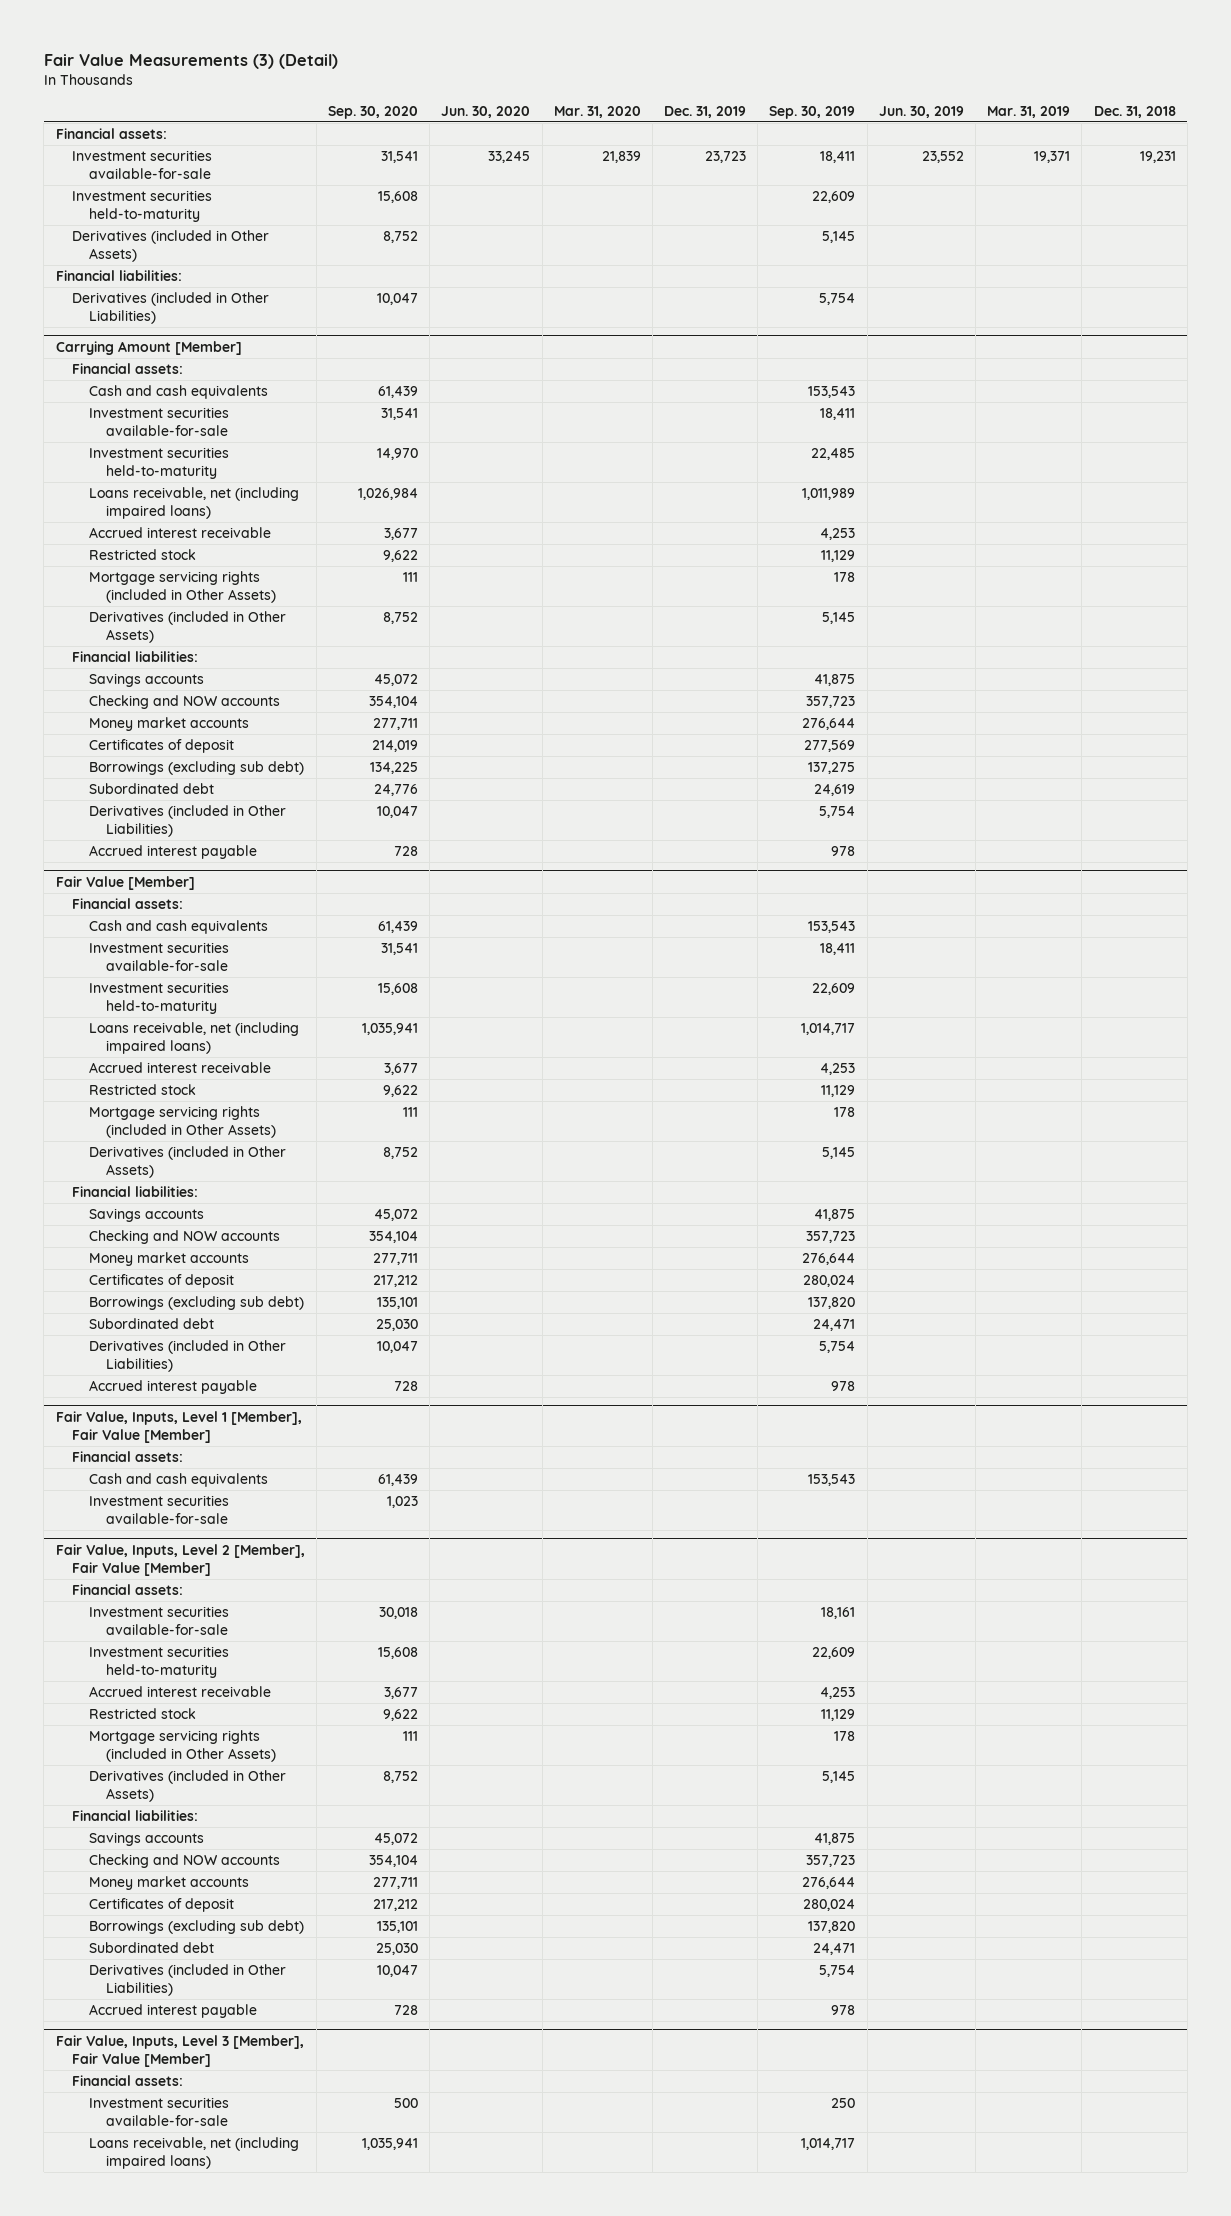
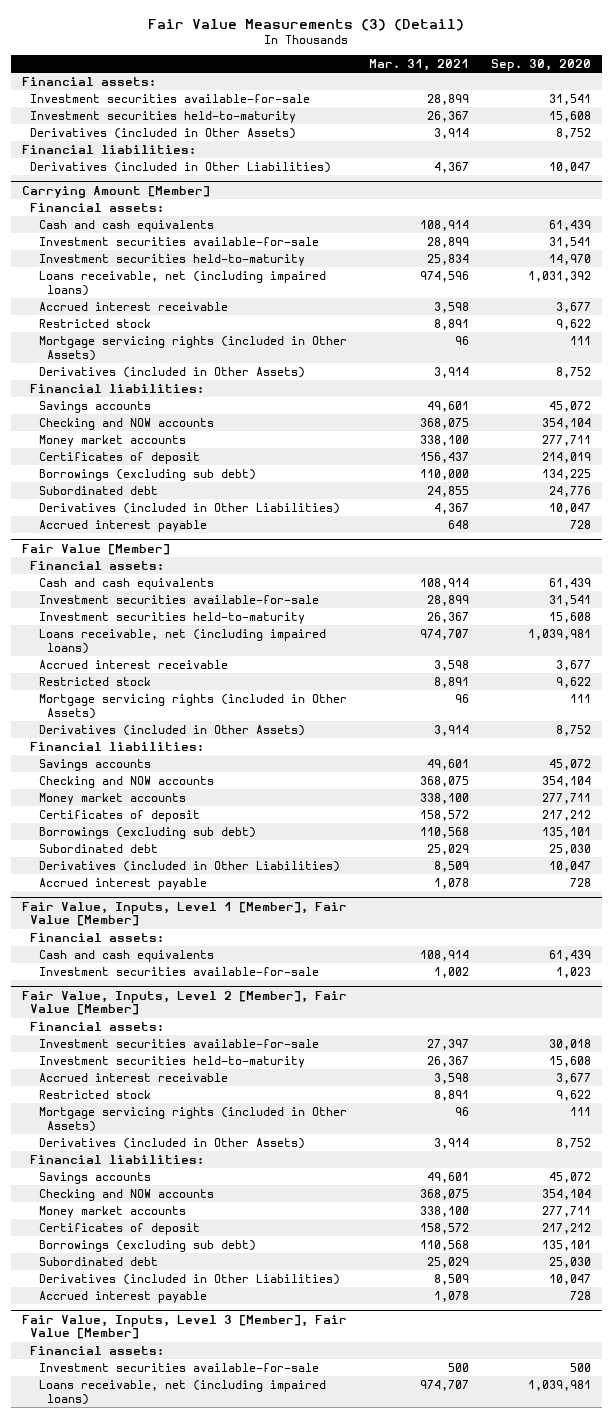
[441,105,531,118] Jun. 30, 2020 -> none
[553,105,641,118] Mar. 31, 2020 -> none
[664,105,747,118] Dec. 31, 2019 -> none
[769,105,856,119] Sep. 30, 2019 -> none
[878,105,964,118] Jun. 30, 2019 -> none
[987,105,1071,118] Mar. 31, 2019 -> none
[1093,105,1176,118] Dec. 31, 2018 -> none
none -> [368,58,469,71] Mar. 31, 2021
[357,488,418,501] 1,026,984 -> [527,270,591,282] 1,031,392
[361,1023,418,1036] 1,035,941 -> [527,628,591,640] 1,039,981
[361,2138,418,2151] 1,035,941 -> [527,1379,591,1391] 1,039,981

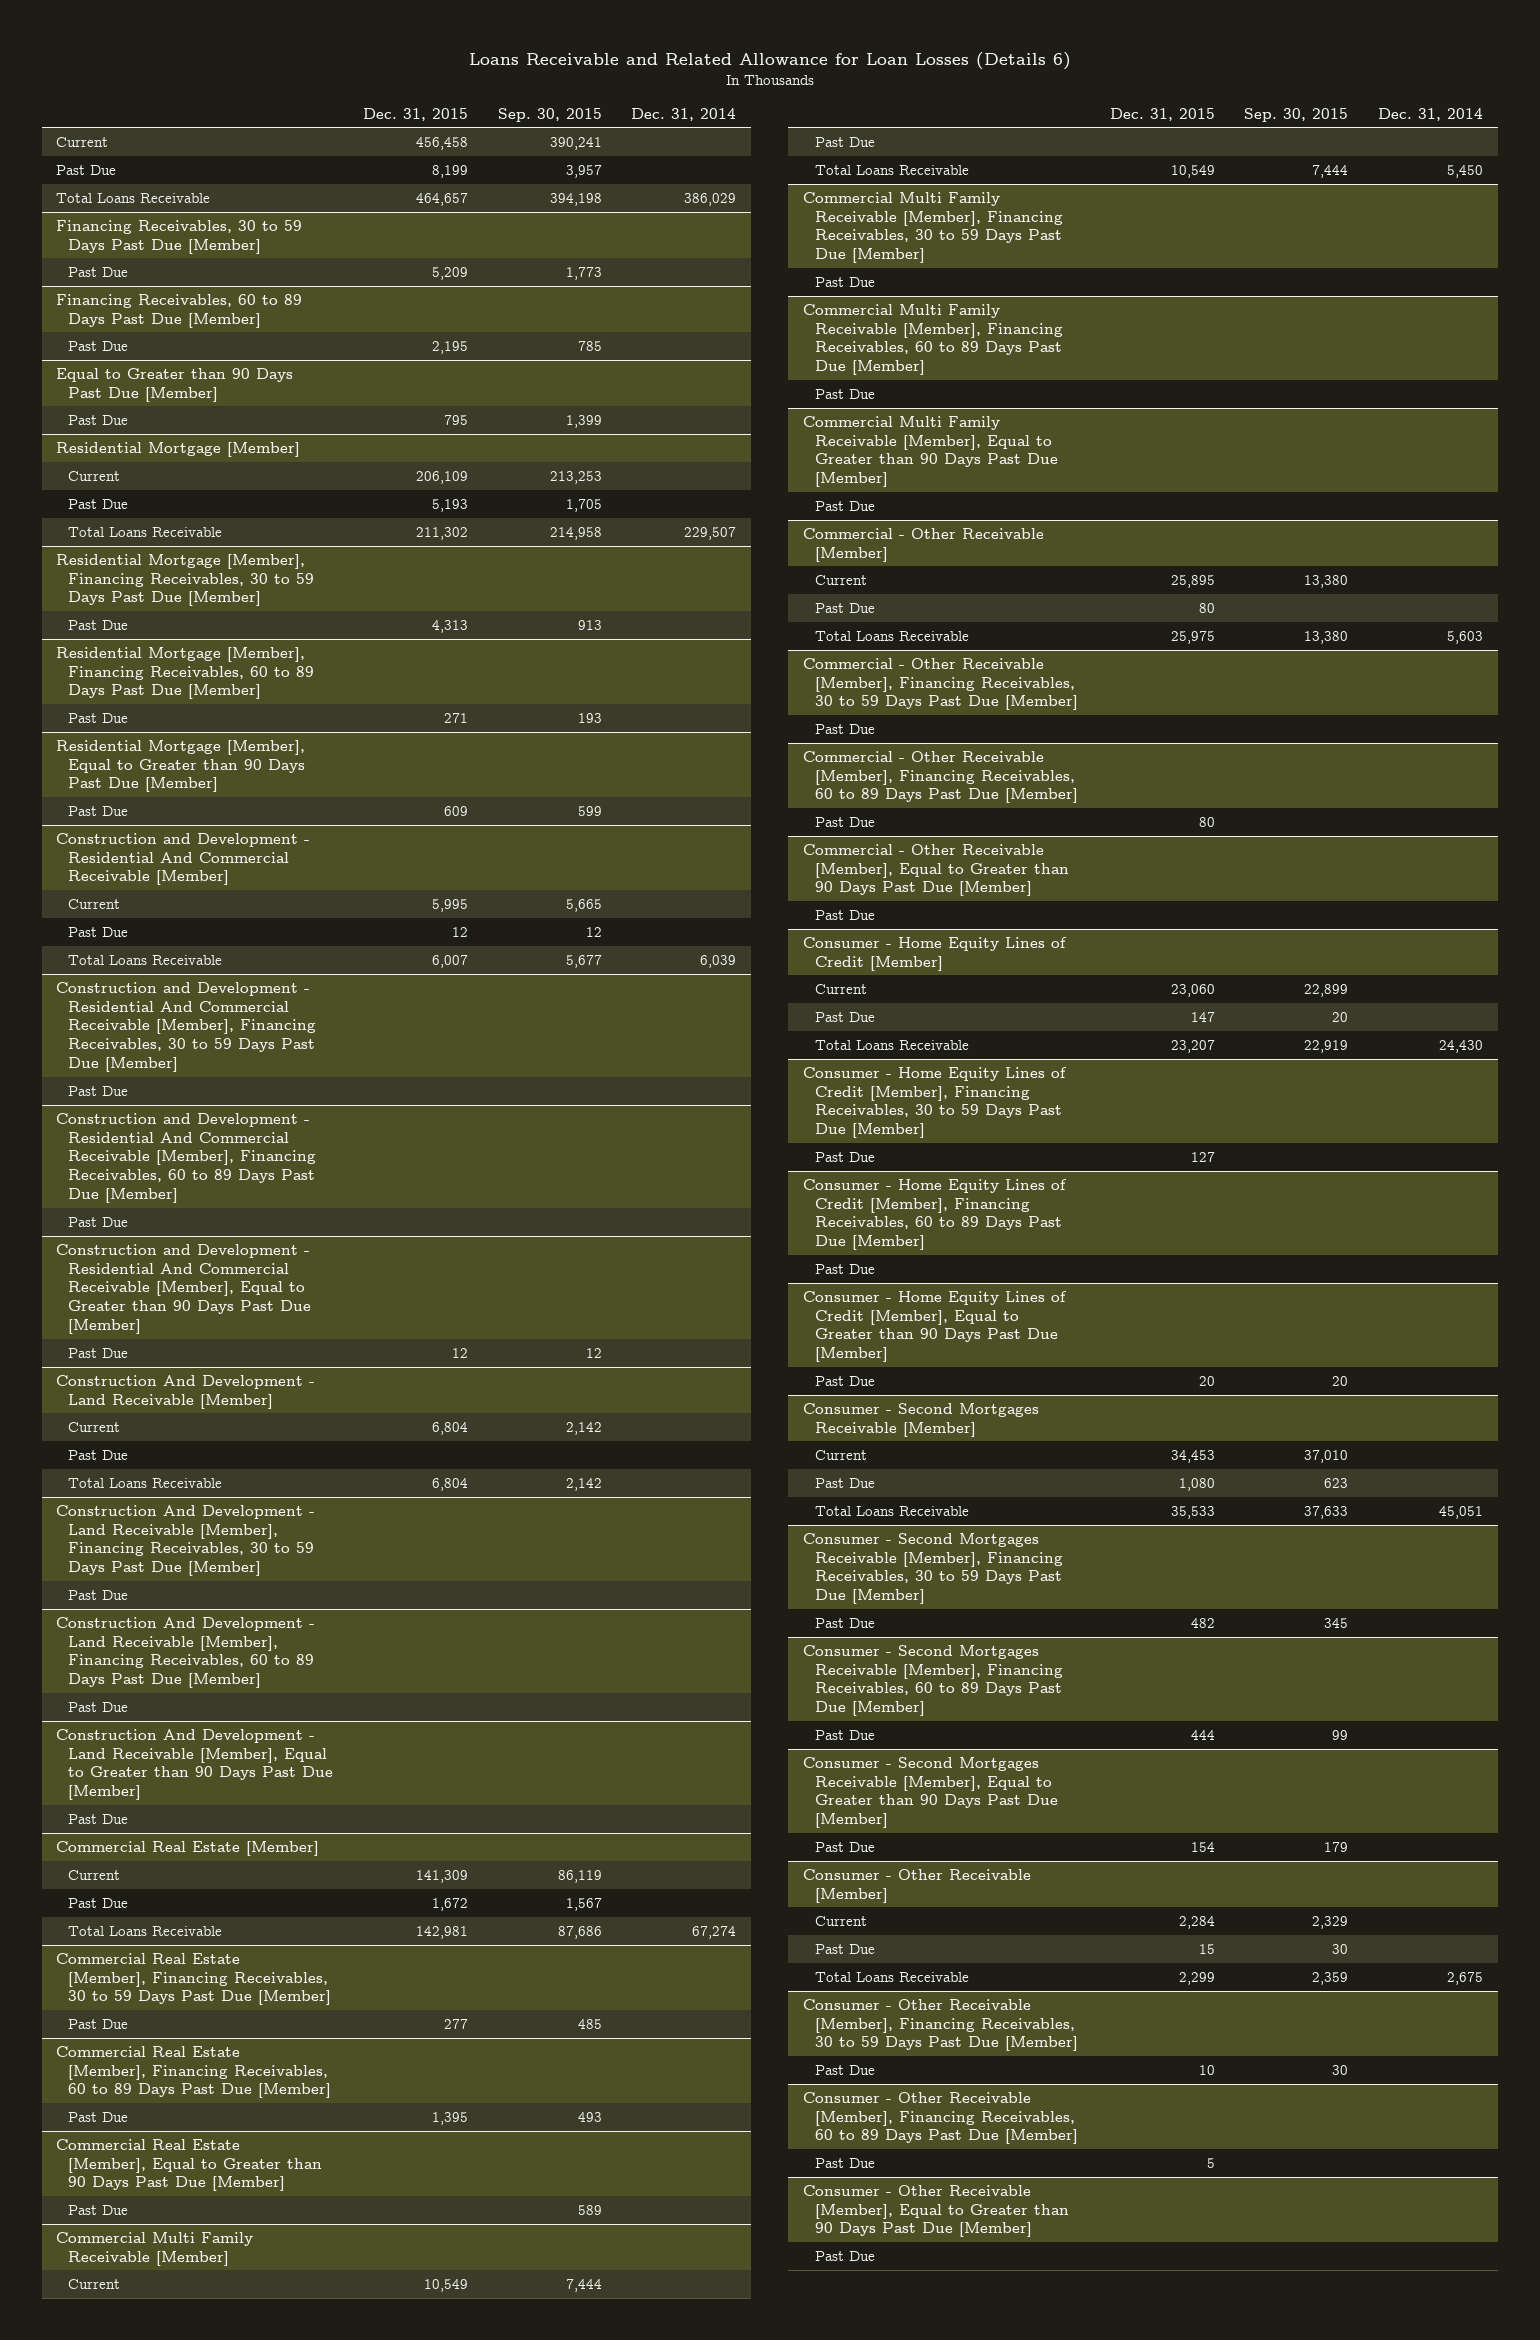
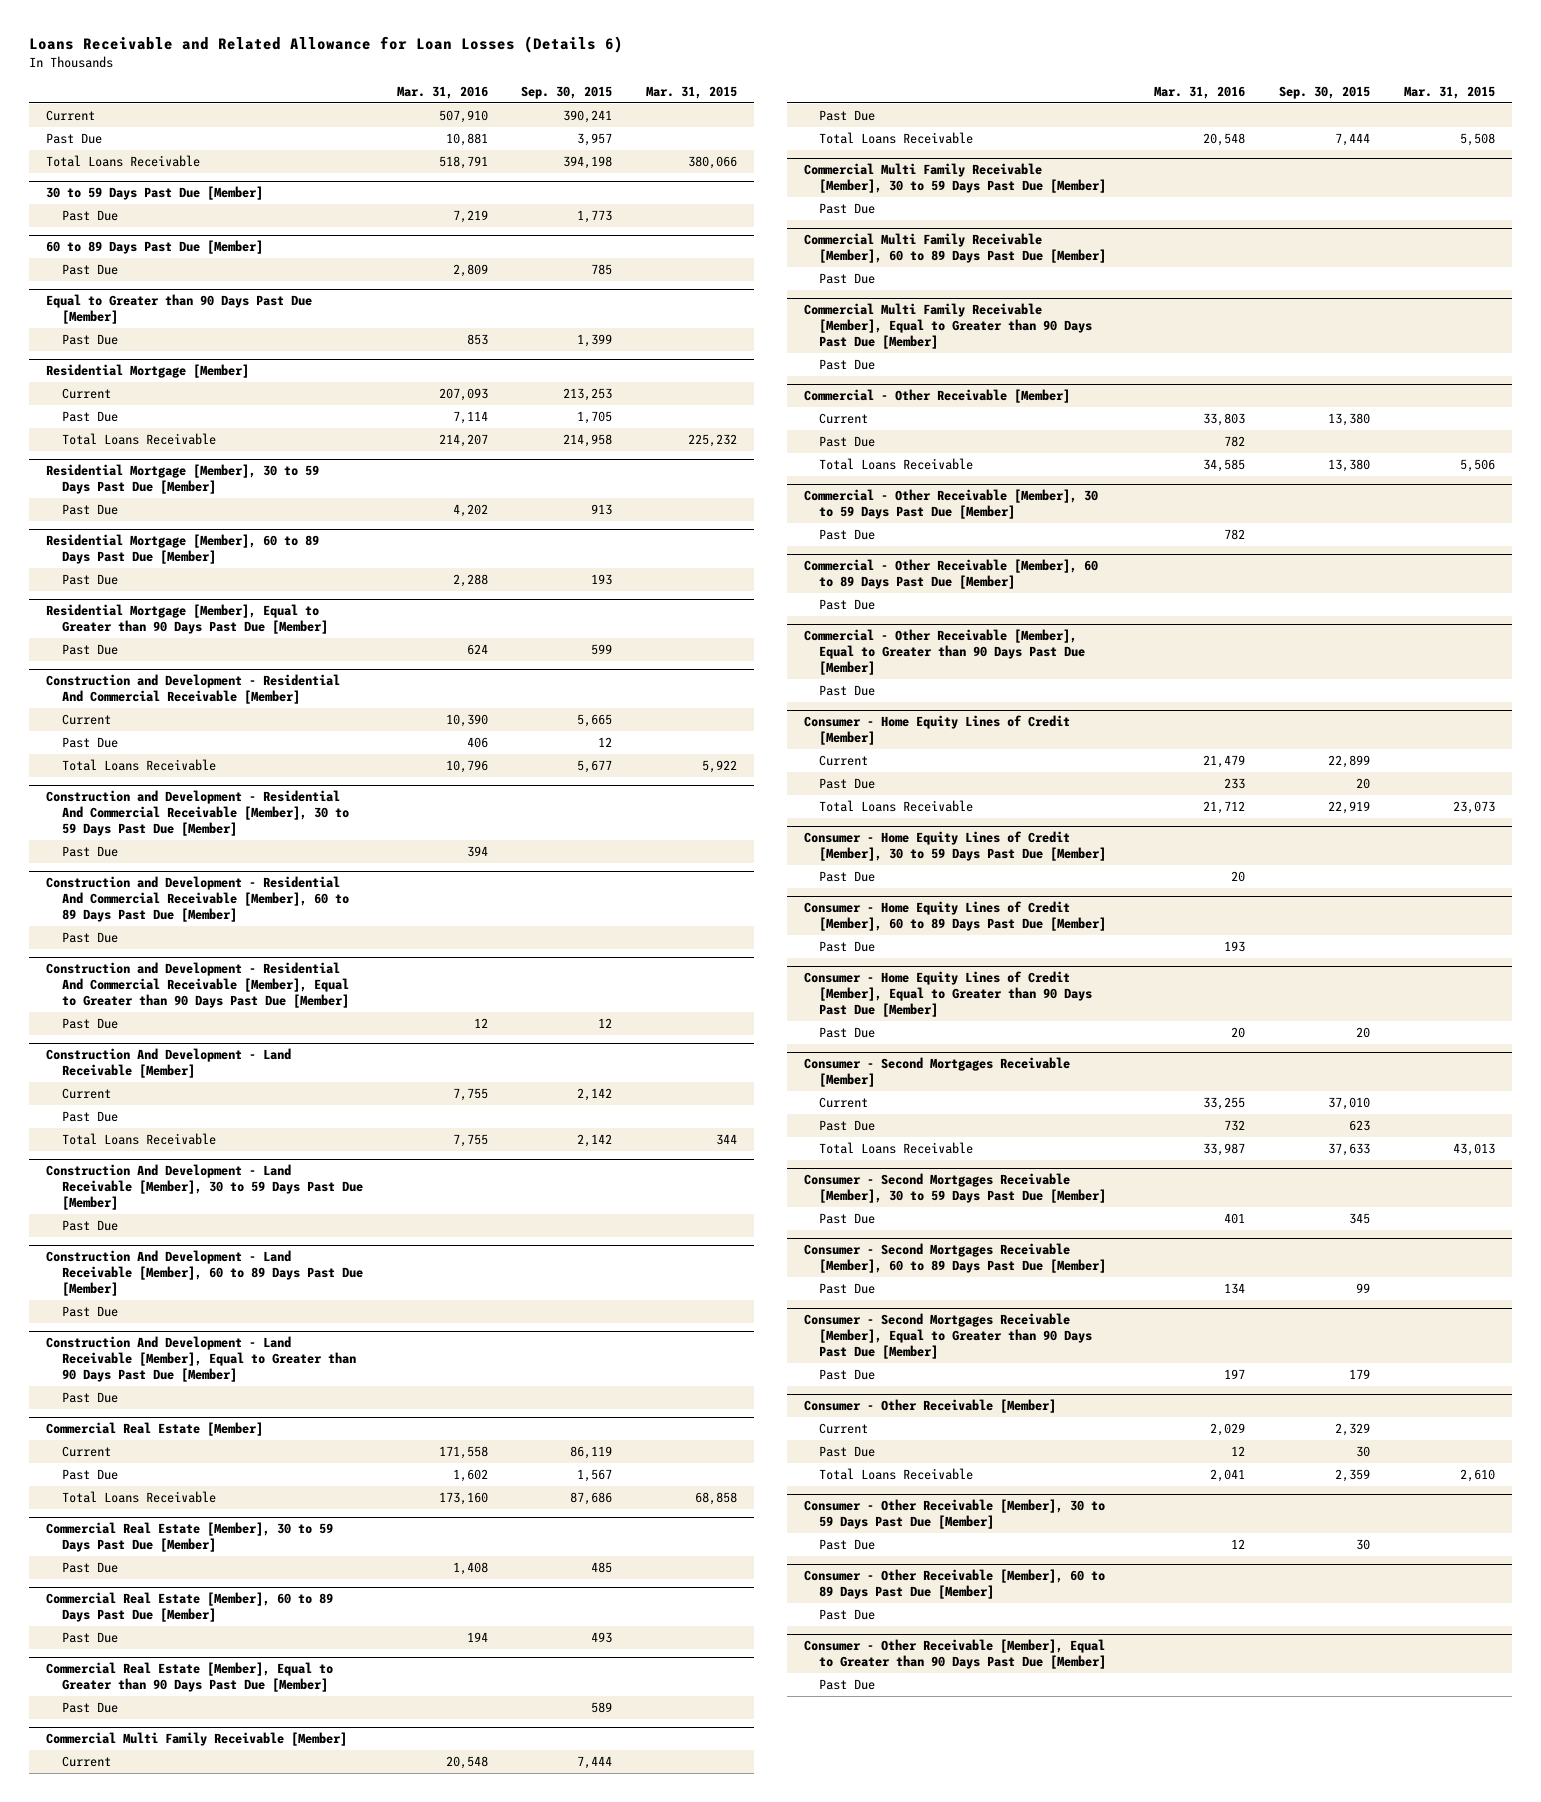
[362,107,468,121] Dec. 31, 2015 -> none
[631,107,737,121] Dec. 31, 2014 -> none
none -> [396,85,488,99] Mar. 31, 2016
none -> [646,85,738,99] Mar. 31, 2015
[56,219,303,254] Financing Receivables, 30 to 59 Days Past Due [Member] -> [46,186,264,201] 30 to 59 Days Past Due [Member]
[56,293,303,328] Financing Receivables, 60 to 89 Days Past Due [Member] -> [46,240,264,255] 60 to 89 Days Past Due [Member]
[56,553,314,607] Residential Mortgage [Member], Financing Receivables, 30 to 59 Days Past Due [Member] -> [46,464,320,495] Residential Mortgage [Member], 30 to 59 Days Past Due [Member]
[56,646,314,700] Residential Mortgage [Member], Financing Receivables, 60 to 89 Days Past Due [Member] -> [46,534,320,565] Residential Mortgage [Member], 60 to 89 Days Past Due [Member]
[56,981,316,1072] Construction and Development - Residential And Commercial Receivable [Member], Financing Receivables, 30 to 59 Days Past Due [Member] -> [46,790,349,837] Construction and Development - Residential And Commercial Receivable [Member], 30 to 59 Days Past Due [Member]
[56,1112,316,1203] Construction and Development - Residential And Commercial Receivable [Member], Financing Receivables, 60 to 89 Days Past Due [Member] -> [46,876,349,923] Construction and Development - Residential And Commercial Receivable [Member], 60 to 89 Days Past Due [Member]
[56,1504,316,1577] Construction And Development - Land Receivable [Member], Financing Receivables, 30 to 59 Days Past Due [Member] -> [46,1164,363,1211] Construction And Development - Land Receivable [Member], 30 to 59 Days Past Due [Member]
[56,1616,316,1689] Construction And Development - Land Receivable [Member], Financing Receivables, 60 to 89 Days Past Due [Member] -> [46,1250,363,1297] Construction And Development - Land Receivable [Member], 60 to 89 Days Past Due [Member]
[56,1952,331,2006] Commercial Real Estate [Member], Financing Receivables, 30 to 59 Days Past Due [Member] -> [46,1522,334,1553] Commercial Real Estate [Member], 30 to 59 Days Past Due [Member]
[56,2045,331,2099] Commercial Real Estate [Member], Financing Receivables, 60 to 89 Days Past Due [Member] -> [46,1592,334,1623] Commercial Real Estate [Member], 60 to 89 Days Past Due [Member]
[803,191,1063,264] Commercial Multi Family Receivable [Member], Financing Receivables, 30 to 59 Days Past Due [Member] -> [803,163,1106,194] Commercial Multi Family Receivable [Member], 30 to 59 Days Past Due [Member]
[803,303,1063,376] Commercial Multi Family Receivable [Member], Financing Receivables, 60 to 89 Days Past Due [Member] -> [803,233,1106,264] Commercial Multi Family Receivable [Member], 60 to 89 Days Past Due [Member]
[803,657,1078,711] Commercial - Other Receivable [Member], Financing Receivables, 30 to 59 Days Past Due [Member] -> [803,489,1098,520] Commercial - Other Receivable [Member], 30 to 59 Days Past Due [Member]
[803,750,1078,804] Commercial - Other Receivable [Member], Financing Receivables, 60 to 89 Days Past Due [Member] -> [803,559,1098,590] Commercial - Other Receivable [Member], 60 to 89 Days Past Due [Member]
[803,1066,1068,1139] Consumer - Home Equity Lines of Credit [Member], Financing Receivables, 30 to 59 Days Past Due [Member] -> [803,831,1106,862] Consumer - Home Equity Lines of Credit [Member], 30 to 59 Days Past Due [Member]
[803,1178,1068,1251] Consumer - Home Equity Lines of Credit [Member], Financing Receivables, 60 to 89 Days Past Due [Member] -> [803,901,1106,932] Consumer - Home Equity Lines of Credit [Member], 60 to 89 Days Past Due [Member]
[803,1532,1063,1605] Consumer - Second Mortgages Receivable [Member], Financing Receivables, 30 to 59 Days Past Due [Member] -> [803,1173,1106,1204] Consumer - Second Mortgages Receivable [Member], 30 to 59 Days Past Due [Member]
[803,1644,1063,1717] Consumer - Second Mortgages Receivable [Member], Financing Receivables, 60 to 89 Days Past Due [Member] -> [803,1243,1106,1274] Consumer - Second Mortgages Receivable [Member], 60 to 89 Days Past Due [Member]
[803,1998,1078,2052] Consumer - Other Receivable [Member], Financing Receivables, 30 to 59 Days Past Due [Member] -> [803,1499,1105,1530] Consumer - Other Receivable [Member], 30 to 59 Days Past Due [Member]
[803,2091,1078,2145] Consumer - Other Receivable [Member], Financing Receivables, 60 to 89 Days Past Due [Member] -> [803,1569,1105,1600] Consumer - Other Receivable [Member], 60 to 89 Days Past Due [Member]

